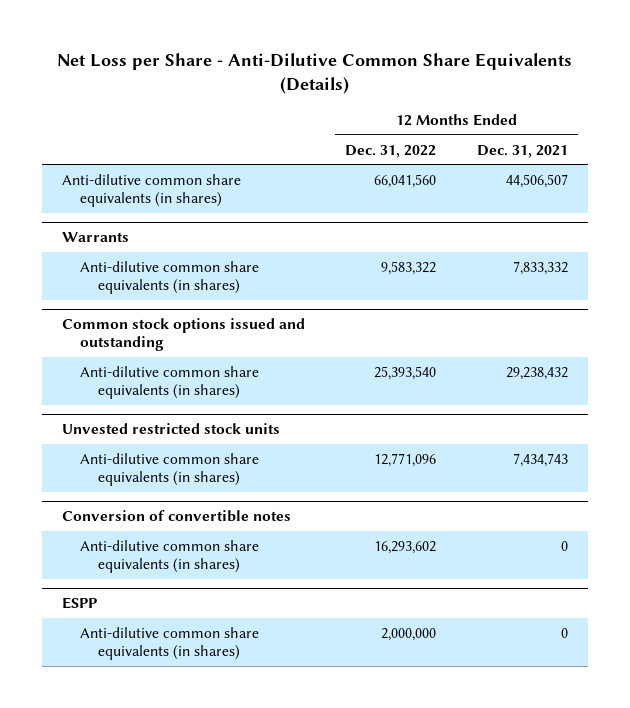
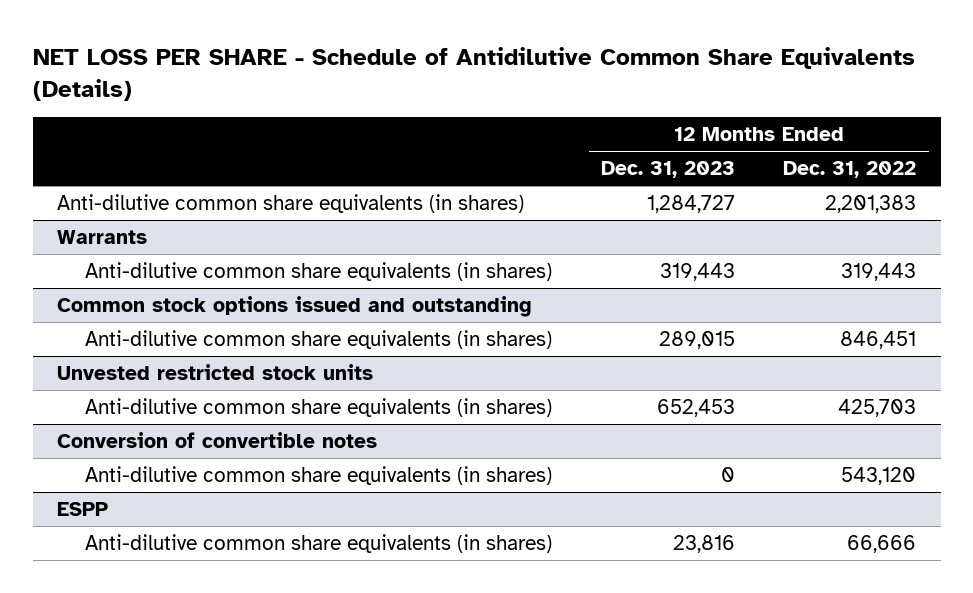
[56,52,572,94] Net Loss per Share - Anti-Dilutive Common Share Equivalents (Details) -> [32,46,915,101] NET LOSS PER SHARE - Schedule of Antidilutive Common Share Equivalents (Details)
[476,144,568,158] Dec. 31, 2021 -> none
none -> [600,161,735,179] Dec. 31, 2023
[374,173,437,188] 66,041,560 -> [825,195,917,214] 2,201,383
[381,260,437,275] 9,583,322 -> [841,263,917,282] 319,443
[374,365,437,380] 25,393,540 -> [840,331,917,350] 846,451
[374,452,437,467] 12,771,096 -> [838,399,917,418] 425,703
[374,540,437,554] 16,293,602 -> [841,467,917,486] 543,120
[381,627,437,641] 2,000,000 -> [847,535,917,554] 66,666

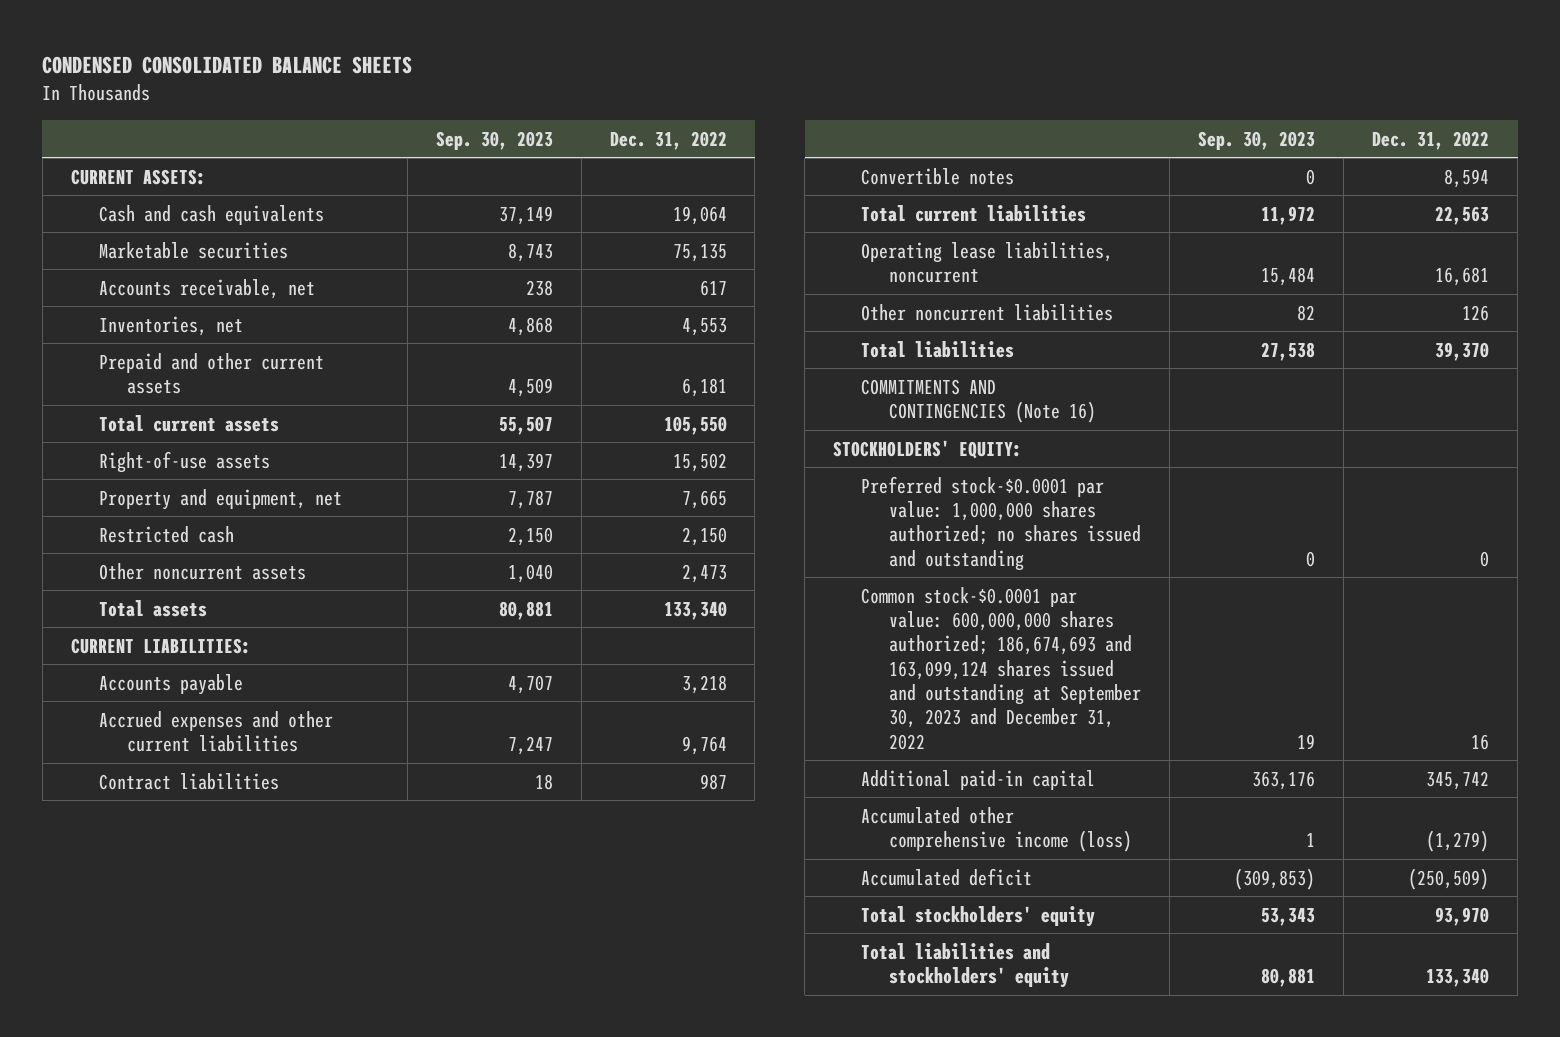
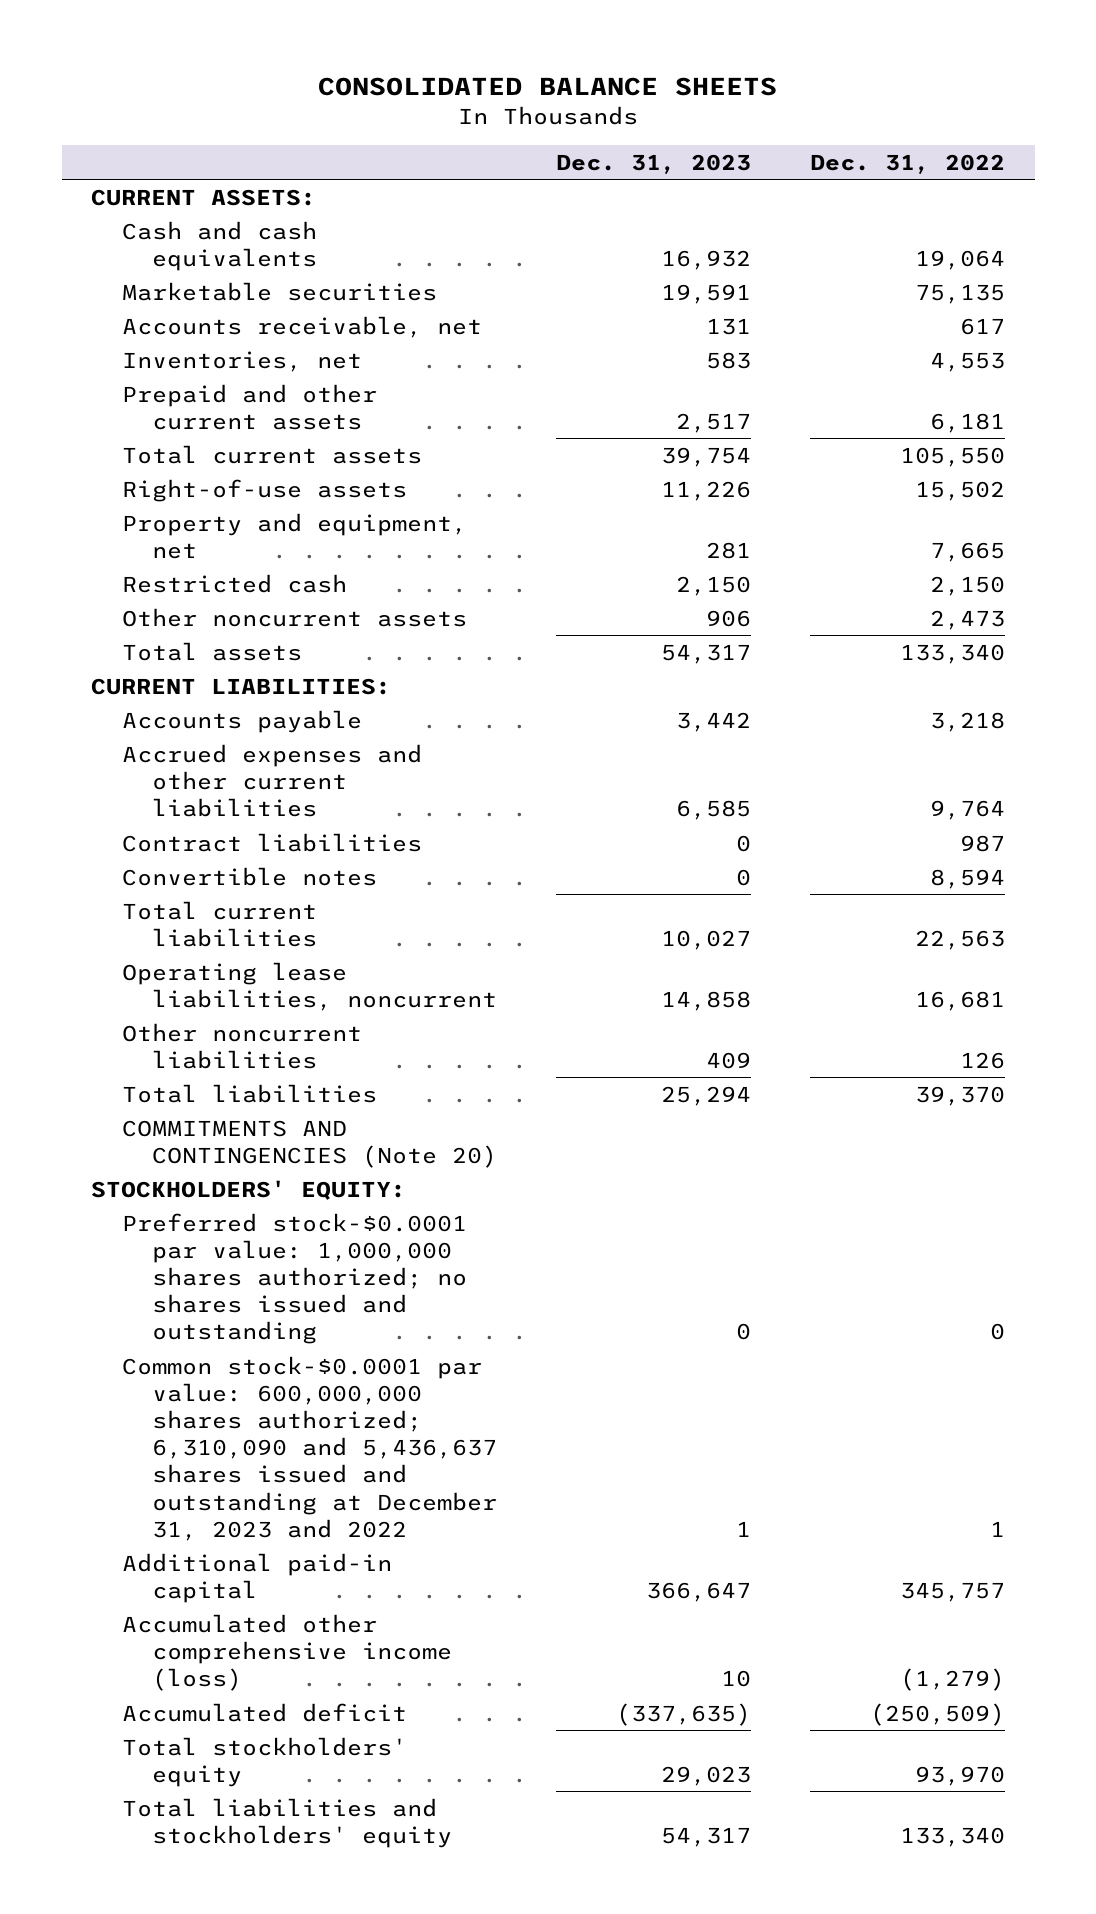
[42,56,413,75] CONDENSED CONSOLIDATED BALANCE SHEETS -> [318,76,778,96] CONSOLIDATED BALANCE SHEETS
[435,130,553,150] Sep. 30, 2023 -> none
none -> [556,153,752,174] Dec. 31, 2023
[861,378,1097,423] COMMITMENTS AND CONTINGENCIES (Note 16) -> [121,1119,498,1168] COMMITMENTS AND CONTINGENCIES (Note 20)
[861,586,1142,750] Common stock-$0.0001 par value: 600,000,000 shares authorized; 186,674,693 and 163,099,124 shares issued and outstanding at September 30, 2023 and December 31, 2022 -> [121,1355,498,1541] Common stock-$0.0001 par value: 600,000,000 shares authorized; 6,310,090 and 5,436,637 shares issued and outstanding at December 31, 2023 and 2022
[1471,733,1490,750] 16 -> [990,1520,1006,1537] 1
[1426,770,1490,790] 345,742 -> [900,1581,1006,1602] 345,757

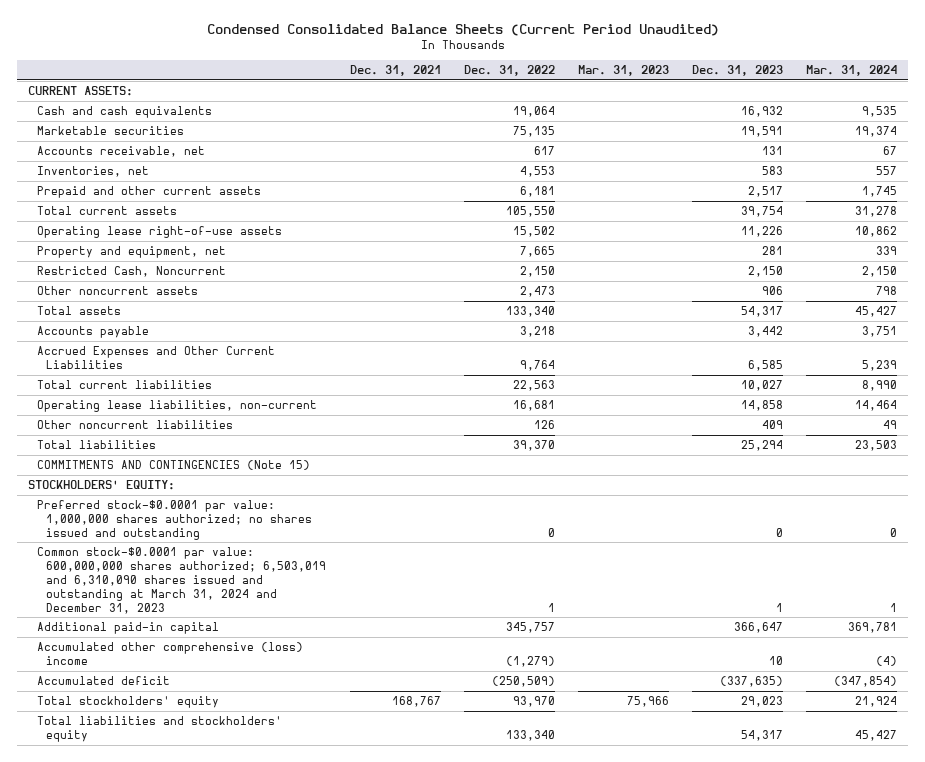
[318,76,778,96] CONSOLIDATED BALANCE SHEETS -> [206,24,719,37] Condensed Consolidated Balance Sheets (Current Period Unaudited)
none -> [349,64,441,76] Dec. 31, 2021
none -> [577,64,669,76] Mar. 31, 2023
none -> [805,64,897,76] Mar. 31, 2024
[121,478,407,502] Right-of-use assets -> [37,226,283,239] Operating lease right-of-use assets
[121,573,347,593] Restricted cash -> [37,266,227,278] Restricted Cash, Noncurrent
[91,677,392,695] CURRENT LIABILITIES: -> none
[121,832,422,852] Contract liabilities -> none
[121,866,377,886] Convertible notes -> none
[121,743,422,817] Accrued expenses and other current liabilities -> [37,346,276,369] Accrued Expenses and Other Current Liabilities
[121,961,498,1011] Operating lease liabilities, noncurrent -> [37,400,318,413] Operating lease liabilities, non-current
[121,1119,498,1168] COMMITMENTS AND CONTINGENCIES (Note 20) -> [37,460,311,471] COMMITMENTS AND CONTINGENCIES (Note 15)
[121,1355,498,1541] Common stock-$0.0001 par value: 600,000,000 shares authorized; 6,310,090 and 5,436,637 shares issued and outstanding at December 31, 2023 and 2022 -> [37,547,327,614] Common stock-$0.0001 par value: 600,000,000 shares authorized; 6,503,019 and 6,310,090 shares issued and outstanding at March 31, 2024 and December 31, 2023
[121,1613,453,1691] Accumulated other comprehensive income (loss) -> [37,642,304,665] Accumulated other comprehensive (loss) income

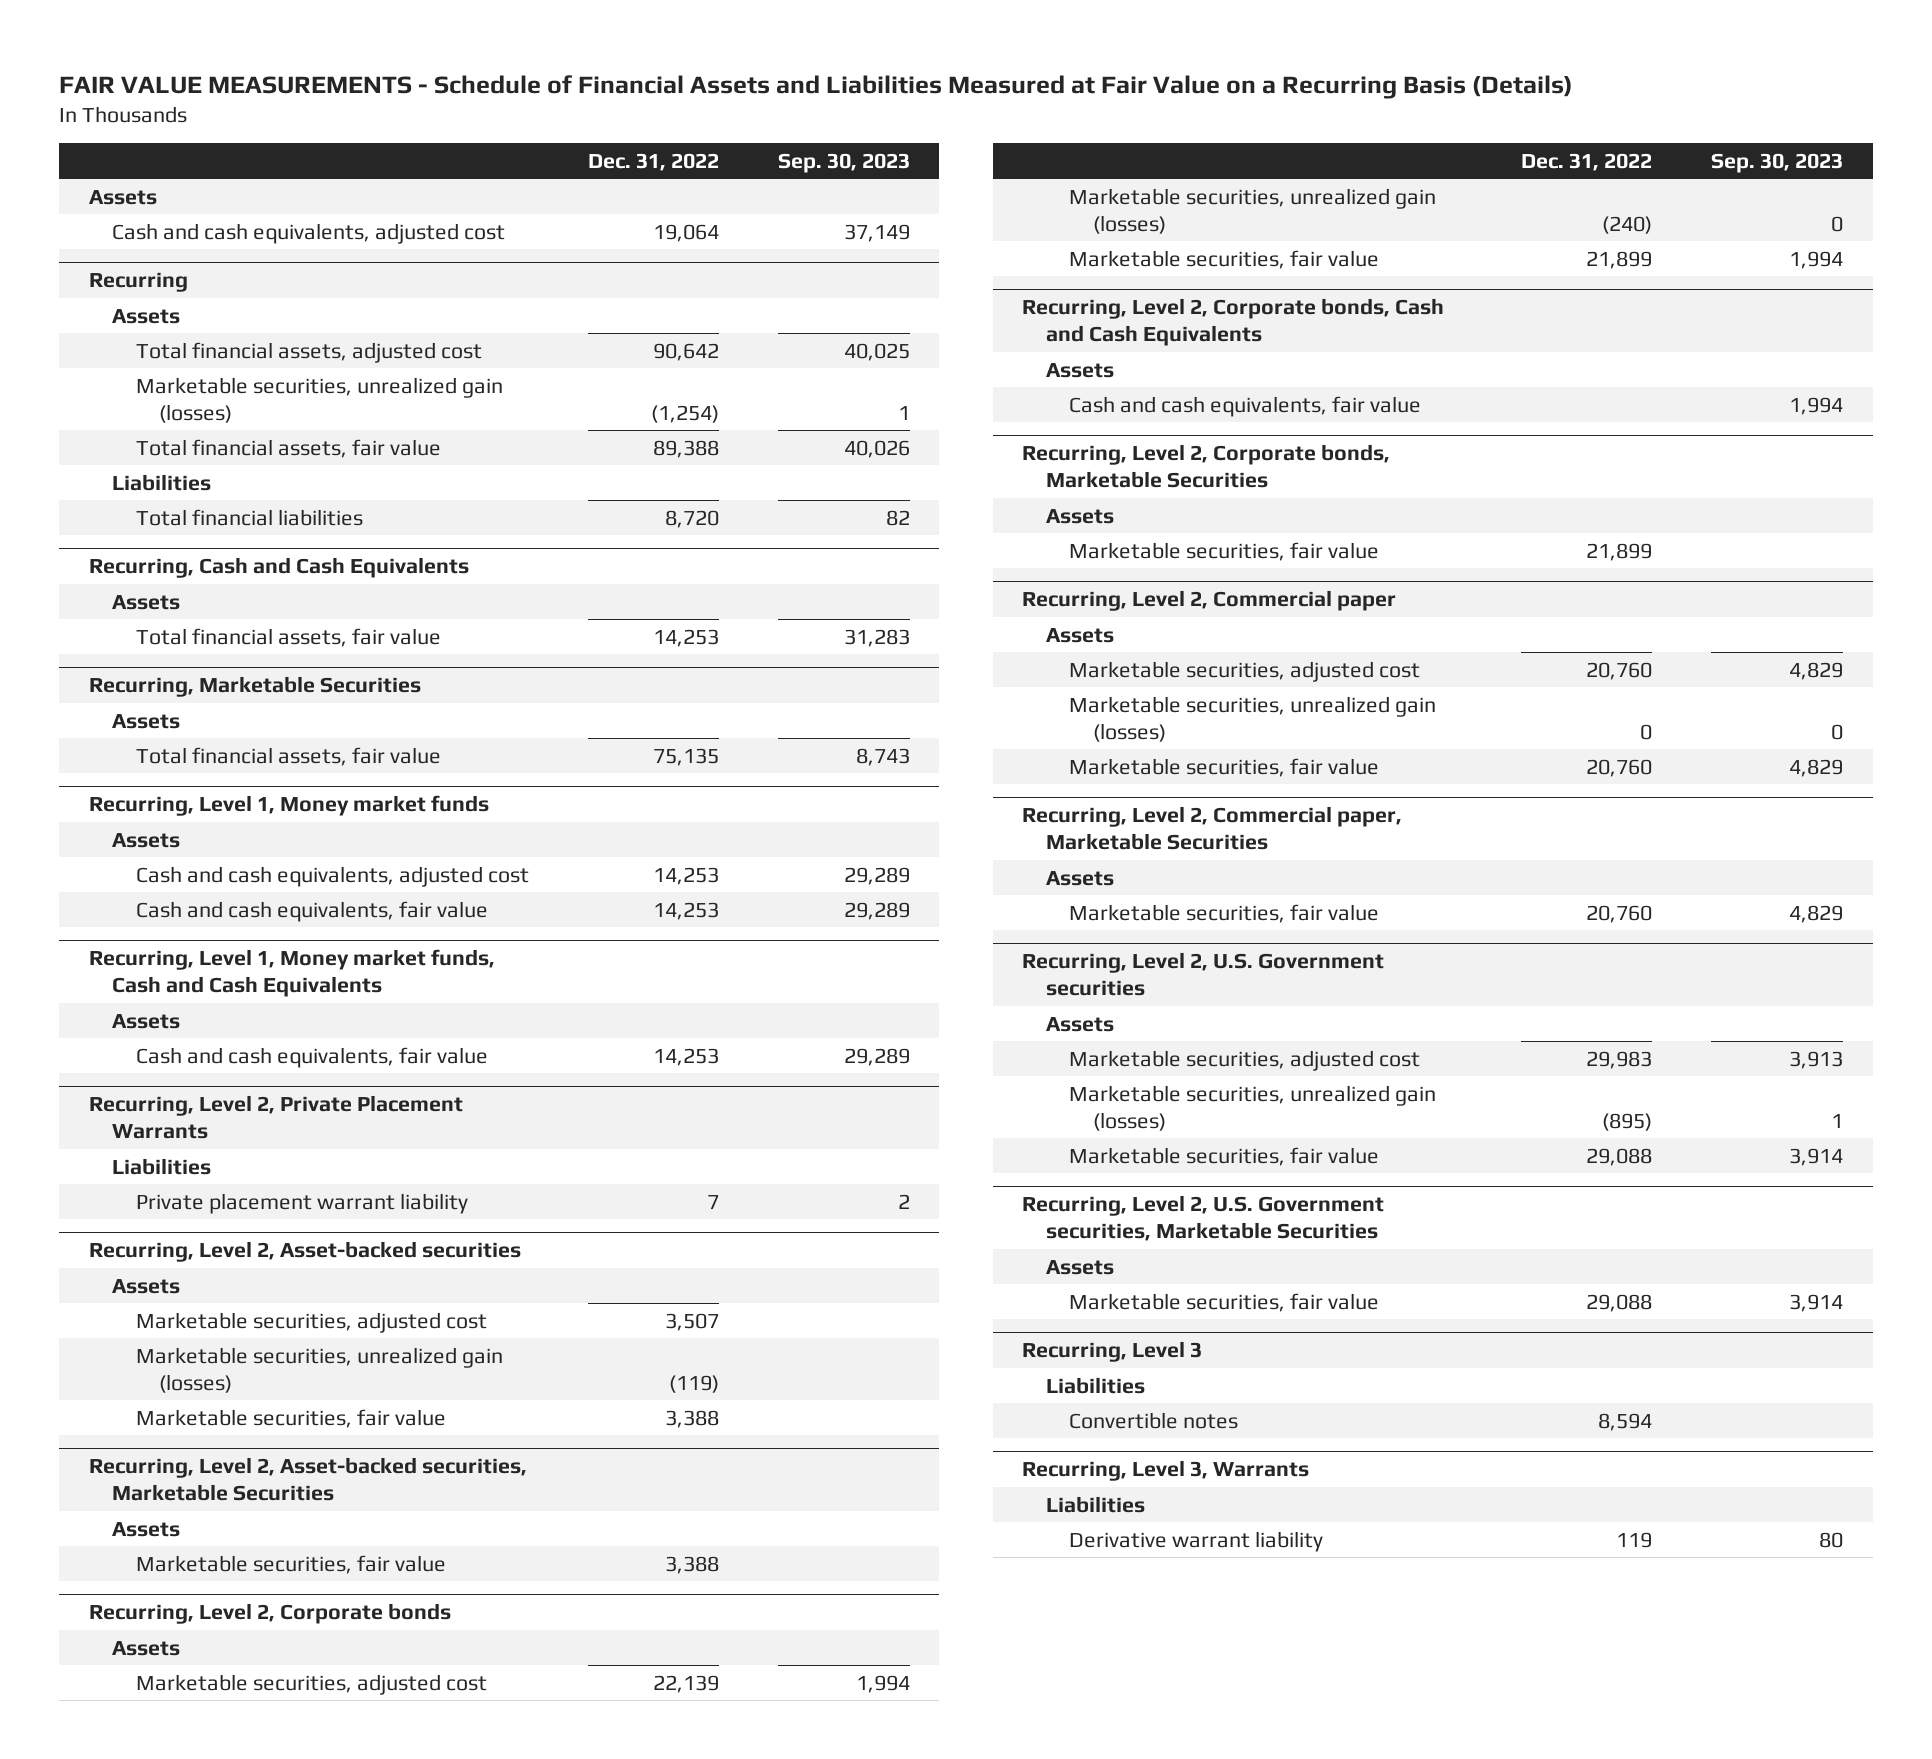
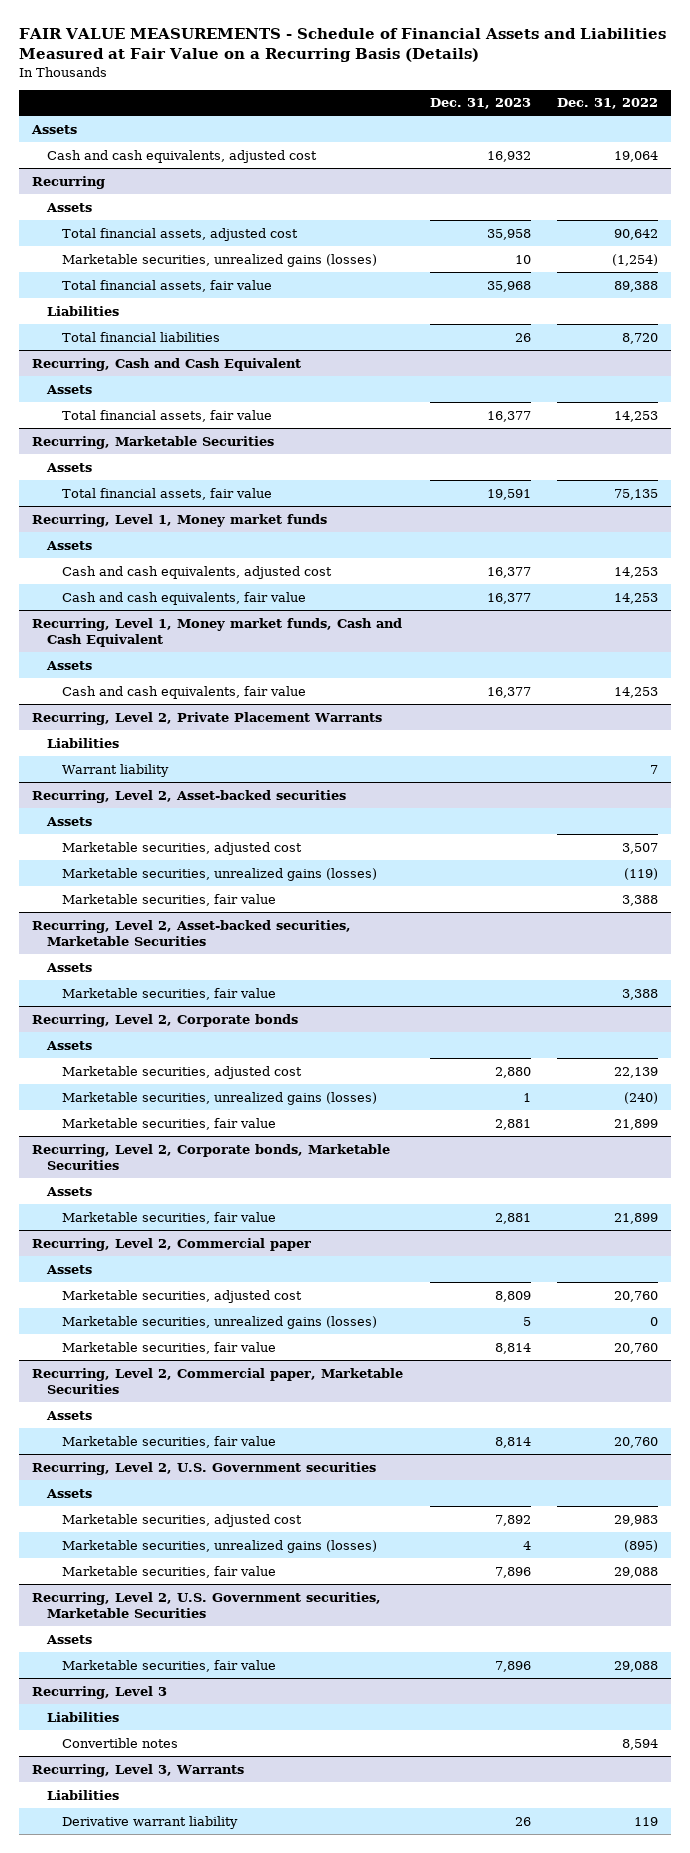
[777,152,910,173] Sep. 30, 2023 -> none
none -> [429,98,531,110] Dec. 31, 2023
[135,376,503,423] Marketable securities, unrealized gain (losses) -> [62,253,378,267] Marketable securities, unrealized gains (losses)
[88,557,469,579] Recurring, Cash and Cash Equivalents -> [32,357,302,371] Recurring, Cash and Cash Equivalent
[88,949,495,998] Recurring, Level 1, Money market funds, Cash and Cash Equivalents -> [32,617,403,647] Recurring, Level 1, Money market funds, Cash and Cash Equivalent
[135,1192,468,1214] Private placement warrant liability -> [62,763,170,777] Warrant liability
[135,1346,503,1393] Marketable securities, unrealized gain (losses) -> [62,867,378,881] Marketable securities, unrealized gains (losses)
[1069,187,1437,234] Marketable securities, unrealized gain (losses) -> [62,1091,378,1105] Marketable securities, unrealized gains (losses)
[1022,298,1445,347] Recurring, Level 2, Corporate bonds, Cash and Cash Equivalents -> none
[1045,362,1114,378] Assets -> none
[1069,395,1422,417] Cash and cash equivalents, fair value -> none
[1069,695,1437,742] Marketable securities, unrealized gain (losses) -> [62,1315,378,1329] Marketable securities, unrealized gains (losses)
[1069,1084,1437,1131] Marketable securities, unrealized gain (losses) -> [62,1539,378,1553] Marketable securities, unrealized gains (losses)

